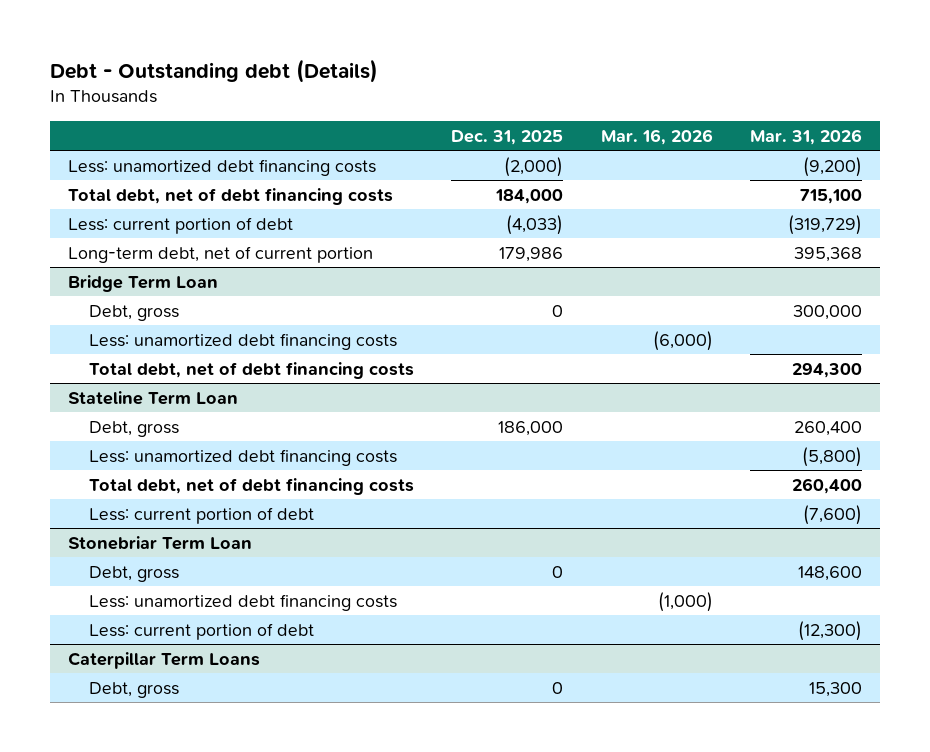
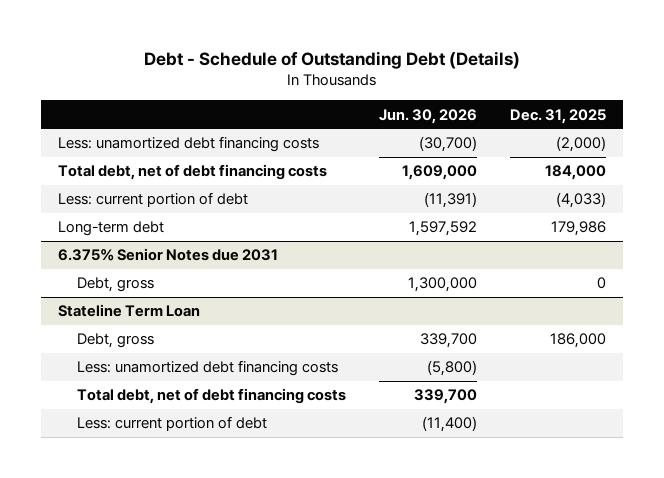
[49,58,378,83] Debt - Outstanding debt (Details) -> [143,50,520,69] Debt - Schedule of Outstanding Debt (Details)
[600,128,713,145] Mar. 16, 2026 -> none
[749,128,862,145] Mar. 31, 2026 -> none
none -> [379,108,478,124] Jun. 30, 2026
[68,245,374,263] Long-term debt, net of current portion -> [57,221,164,237] Long-term debt
[68,274,219,292] Bridge Term Loan -> [57,248,278,262] 6.375% Senior Notes due 2031
[88,332,397,350] Less: unamortized debt financing costs -> none
[88,361,414,379] Total debt, net of debt financing costs -> none
[68,535,253,550] Stonebriar Term Loan -> none
[88,565,179,582] Debt, gross -> none
[88,593,397,611] Less: unamortized debt financing costs -> none
[88,622,314,640] Less: current portion of debt -> none
[68,651,261,669] Caterpillar Term Loans -> none
[88,681,179,698] Debt, gross -> none

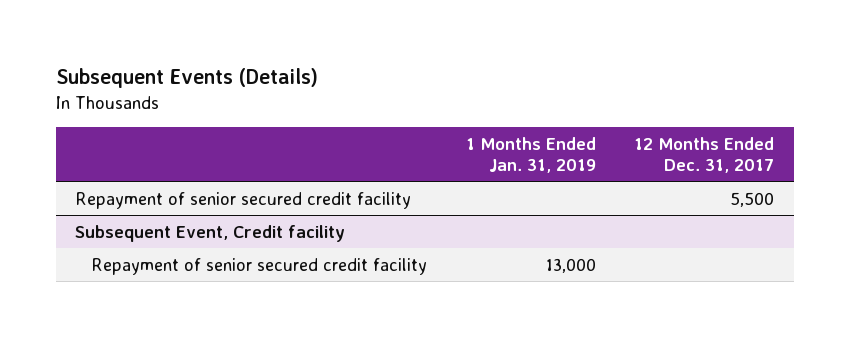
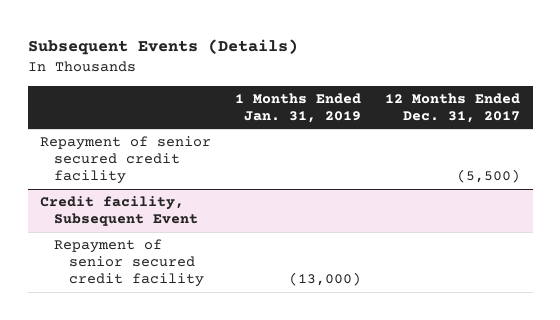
[730,191,775,207] 5,500 -> [457,169,521,184] (5,500)
[75,224,346,242] Subsequent Event, Credit facility -> [39,196,199,227] Credit facility, Subsequent Event
[545,257,596,273] 13,000 -> [289,272,362,287] (13,000)

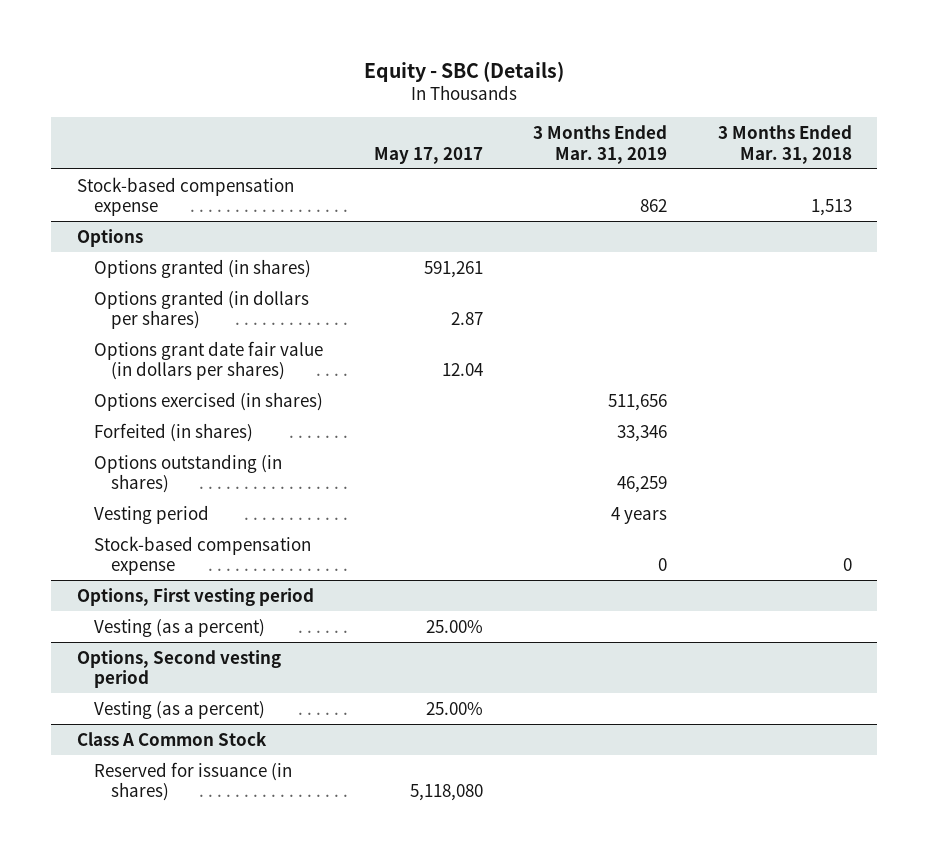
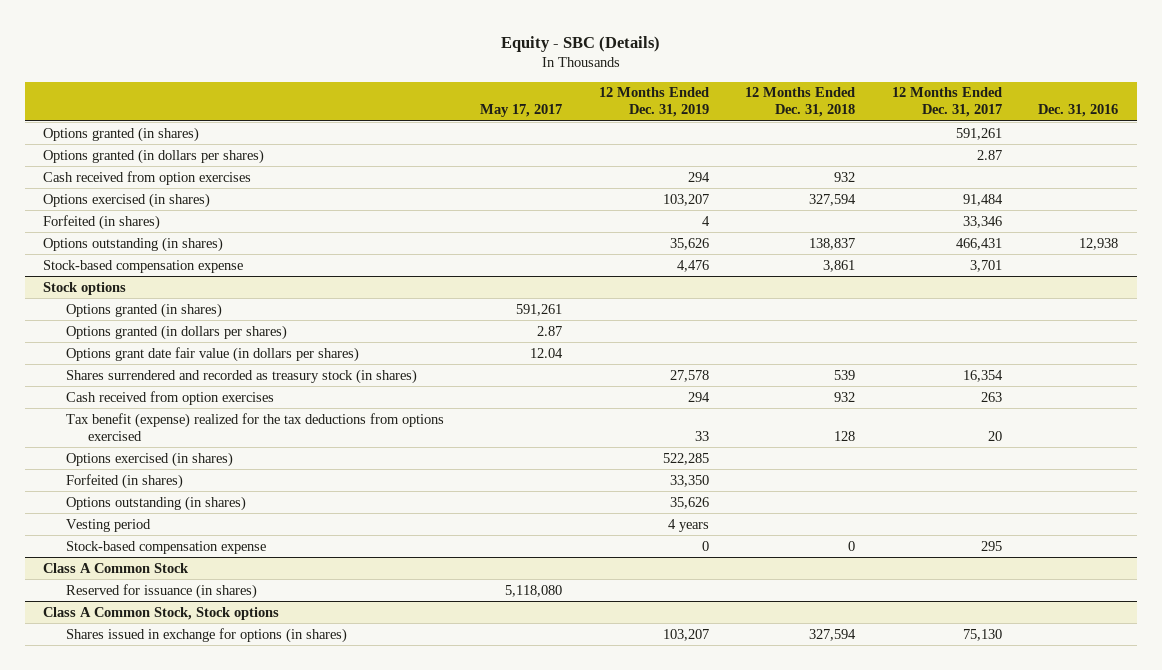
[533,125,668,164] 3 Months Ended Mar. 31, 2019 -> none
[718,125,853,164] 3 Months Ended Mar. 31, 2018 -> none
none -> [598,87,709,118] 12 Months Ended Dec. 31, 2019
none -> [745,87,856,118] 12 Months Ended Dec. 31, 2018
none -> [891,87,1002,118] 12 Months Ended Dec. 31, 2017
none -> [1038,104,1119,118] Dec. 31, 2016
none -> [43,126,200,142] Options granted (in shares)
none -> [43,148,265,164] Options granted (in dollars per shares)
none -> [43,170,252,185] Cash received from option exercises
none -> [43,192,211,208] Options exercised (in shares)
none -> [43,214,161,230] Forfeited (in shares)
none -> [43,236,224,252] Options outstanding (in shares)
[76,228,143,247] Options -> [43,281,127,295] Stock options
none -> [65,368,417,384] Shares surrendered and recorded as treasury stock (in shares)
none -> [65,390,274,405] Cash received from option exercises
none -> [65,412,444,441] Tax benefit (expense) realized for the tax deductions from options exercised
[76,587,314,606] Options, First vesting period -> none
[94,618,266,637] Vesting (as a percent) -> none
[76,649,281,689] Options, Second vesting period -> none
[94,700,266,719] Vesting (as a percent) -> none
none -> [43,606,280,620] Class A Common Stock, Stock options
none -> [65,627,347,643] Shares issued in exchange for options (in shares)

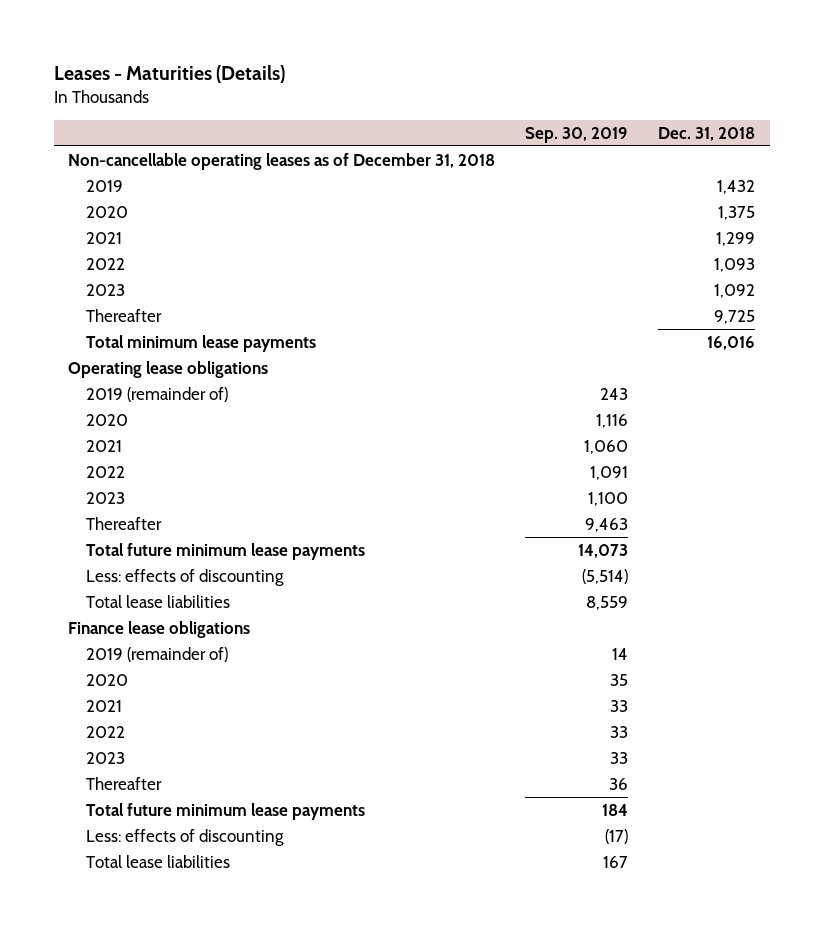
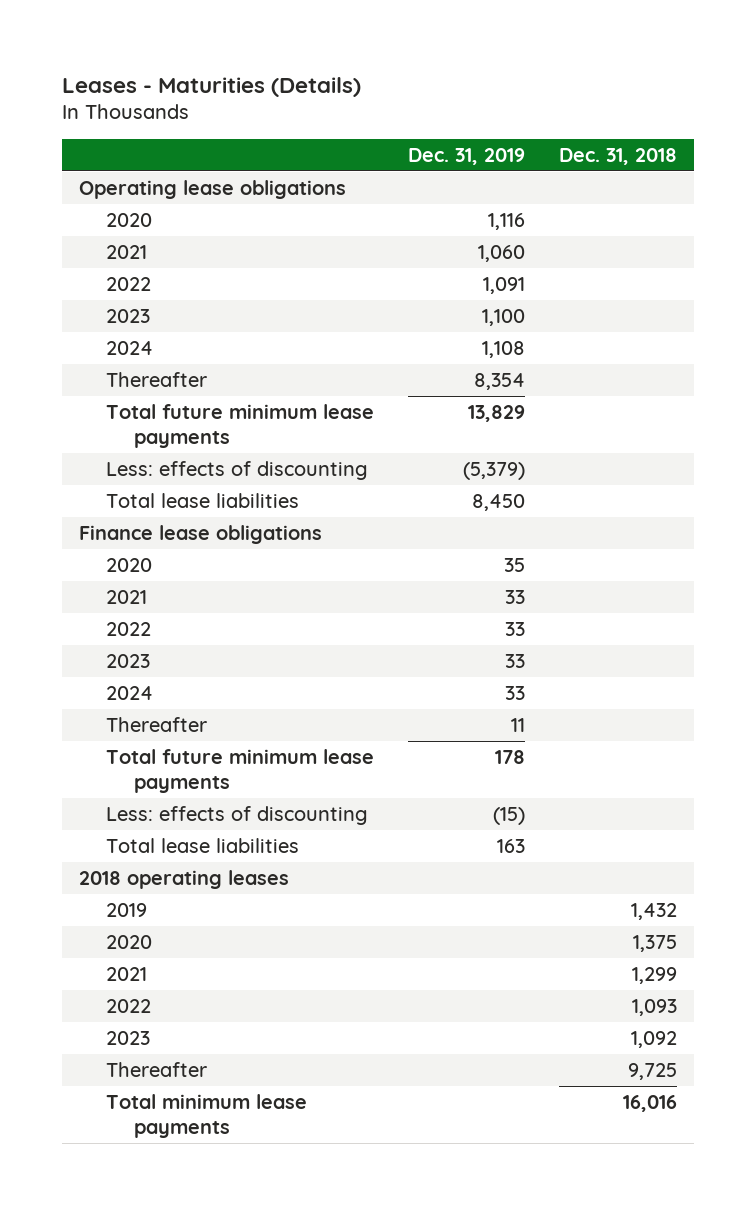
[525,126,629,143] Sep. 30, 2019 -> none
none -> [408,147,526,165] Dec. 31, 2019
[68,152,496,170] Non-cancellable operating leases as of December 31, 2018 -> none
[86,386,229,402] 2019 (remainder of) -> none
none -> [106,340,154,355] 2024
[86,646,229,662] 2019 (remainder of) -> none
none -> [106,685,154,700] 2024
none -> [78,869,289,889] 2018 operating leases
[86,179,124,192] 2019 -> [106,902,148,917] 2019
[86,205,129,218] 2020 -> [106,934,153,949] 2020
[86,231,123,244] 2021 -> [106,966,148,981] 2021
[86,257,126,270] 2022 -> [106,998,152,1013] 2022
[86,283,126,296] 2023 -> [106,1030,151,1045] 2023
[86,308,163,322] Thereafter -> [106,1061,208,1077] Thereafter
[86,334,317,352] Total minimum lease payments -> [106,1093,308,1138] Total minimum lease payments

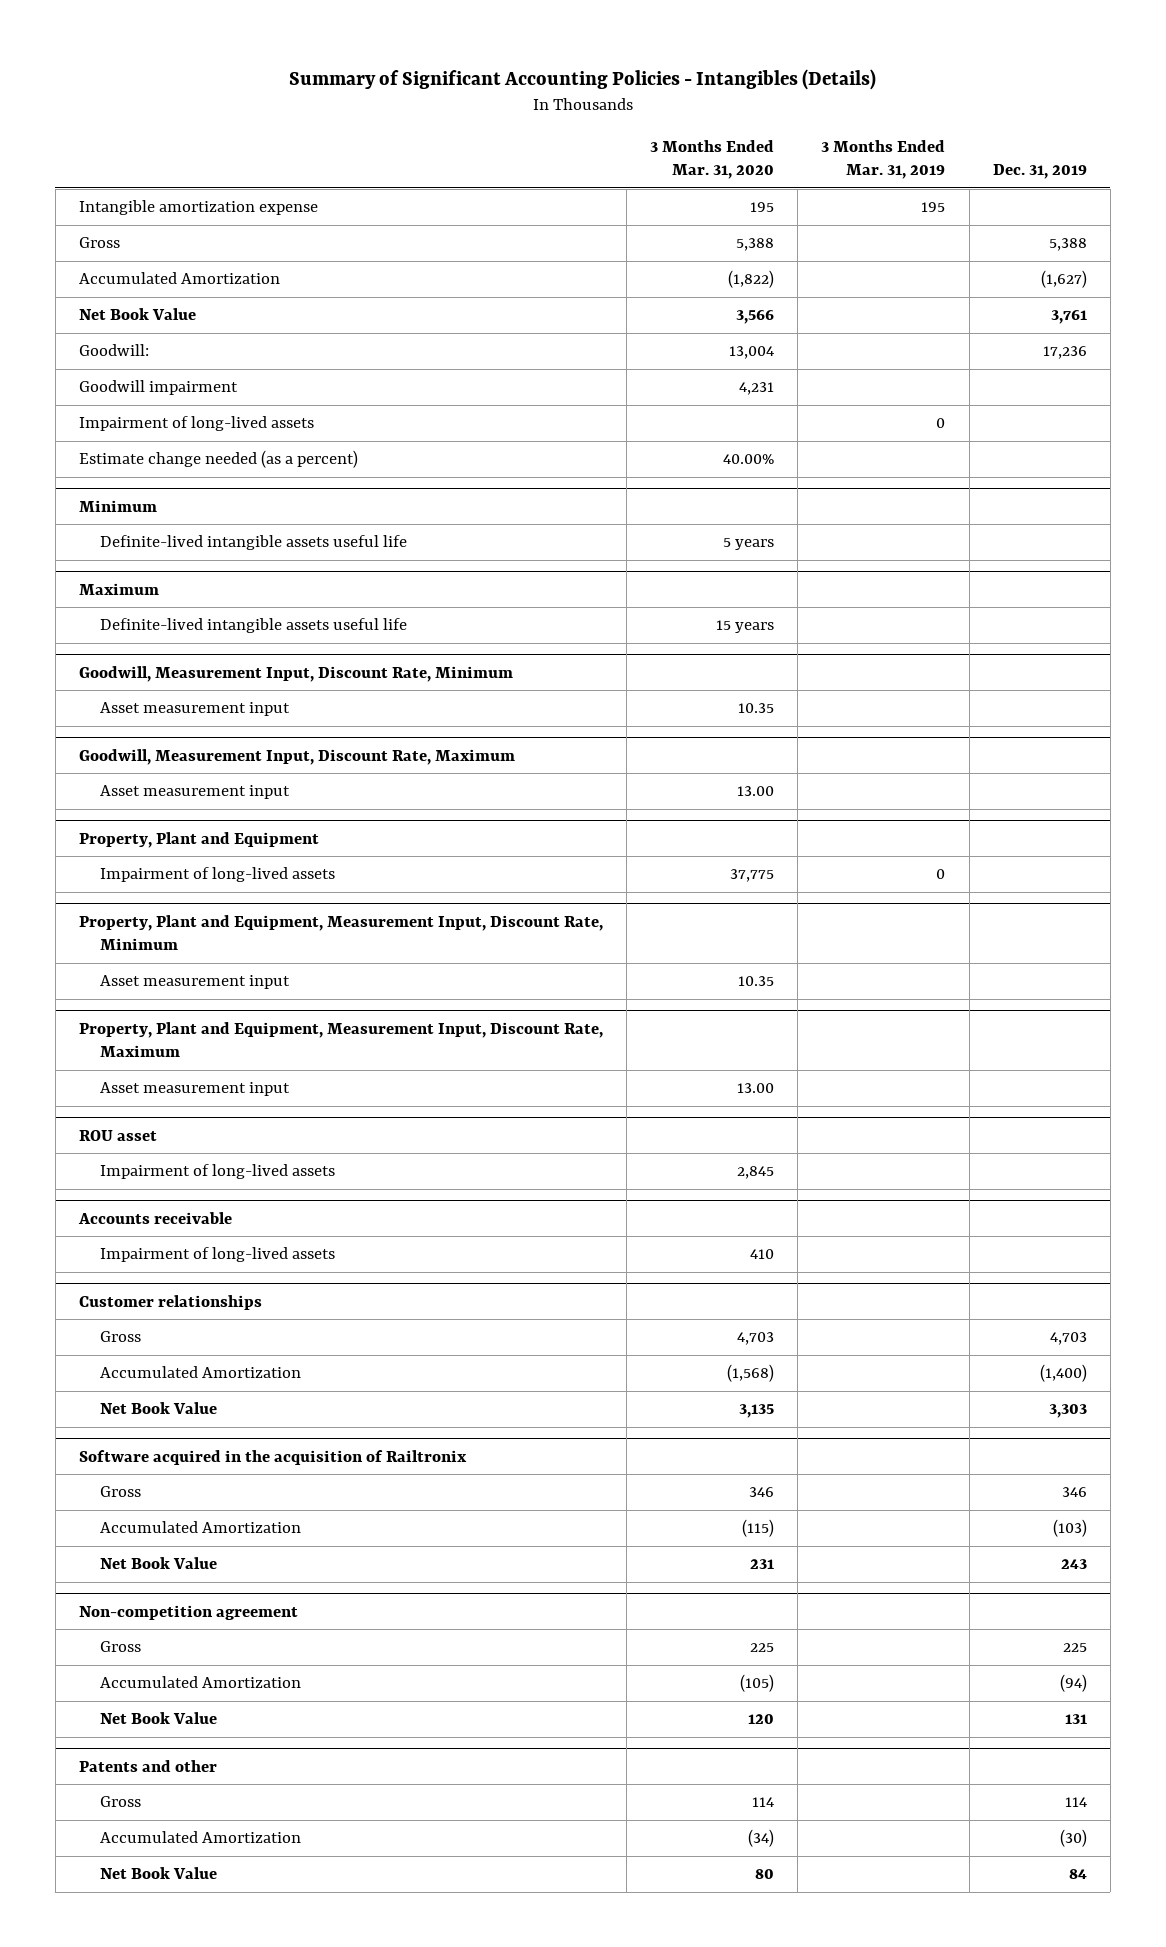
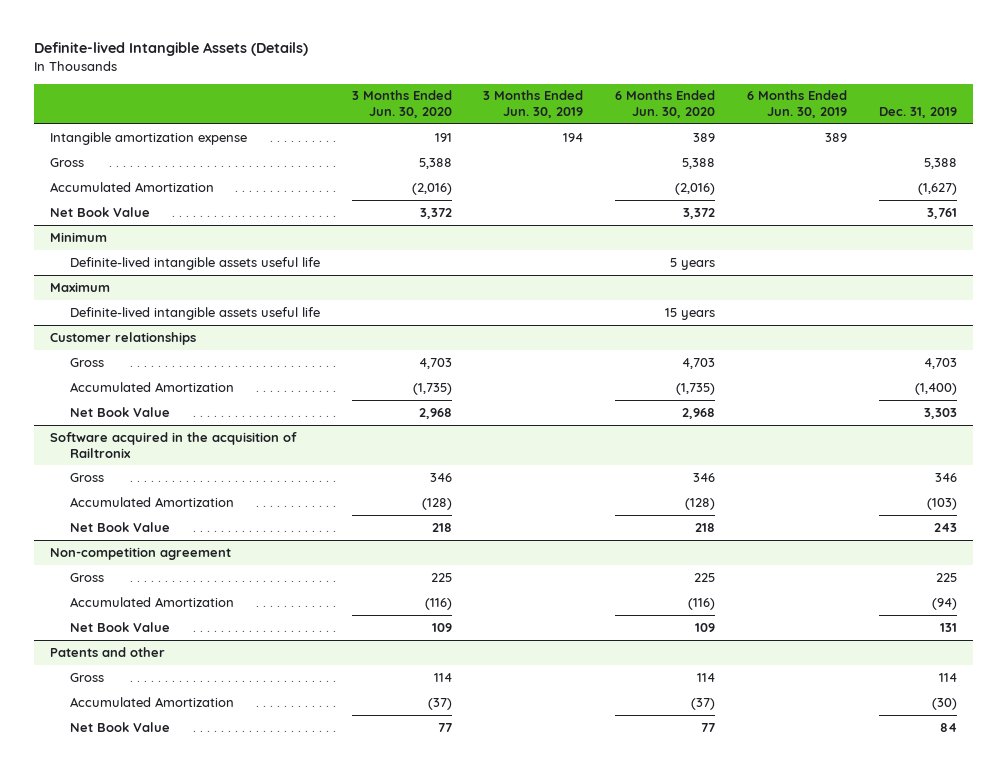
[288,68,876,90] Summary of Significant Accounting Policies - Intangibles (Details) -> [33,42,308,57] Definite-lived Intangible Assets (Details)
[650,140,775,180] 3 Months Ended Mar. 31, 2020 -> none
[821,140,946,180] 3 Months Ended Mar. 31, 2019 -> none
none -> [351,90,452,119] 3 Months Ended Jun. 30, 2020
none -> [483,90,584,119] 3 Months Ended Jun. 30, 2019
none -> [615,90,716,119] 6 Months Ended Jun. 30, 2020
none -> [747,90,848,119] 6 Months Ended Jun. 30, 2019
[79,344,150,357] Goodwill: -> none
[79,380,239,396] Goodwill impairment -> none
[79,416,315,432] Impairment of long-lived assets -> none
[79,450,359,469] Estimate change needed (as a percent) -> none
[79,665,514,682] Goodwill, Measurement Input, Discount Rate, Minimum -> none
[99,702,290,717] Asset measurement input -> none
[79,748,516,765] Goodwill, Measurement Input, Discount Rate, Maximum -> none
[99,785,290,800] Asset measurement input -> none
[79,831,320,848] Property, Plant and Equipment -> none
[99,867,335,883] Impairment of long-lived assets -> none
[79,914,604,951] Property, Plant and Equipment, Measurement Input, Discount Rate, Minimum -> none
[99,975,290,990] Asset measurement input -> none
[79,1021,604,1058] Property, Plant and Equipment, Measurement Input, Discount Rate, Maximum -> none
[99,1082,290,1097] Asset measurement input -> none
[79,1129,158,1141] ROU asset -> none
[99,1164,335,1180] Impairment of long-lived assets -> none
[78,1211,233,1224] Accounts receivable -> none
[99,1247,335,1263] Impairment of long-lived assets -> none

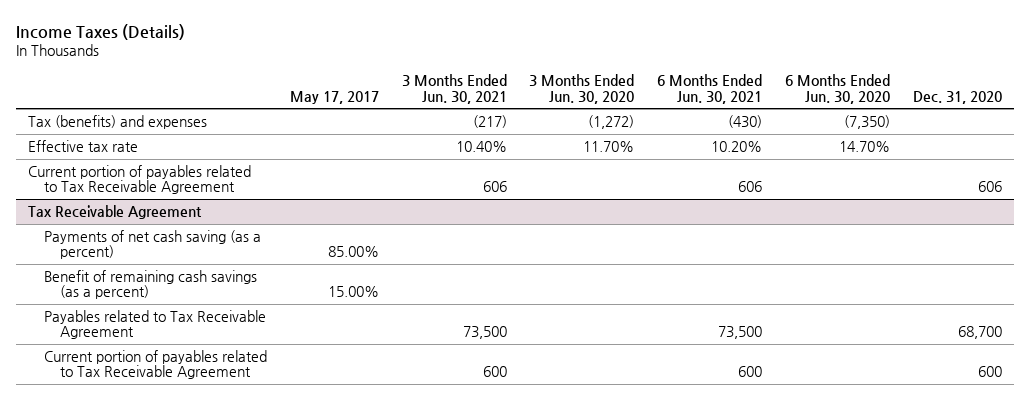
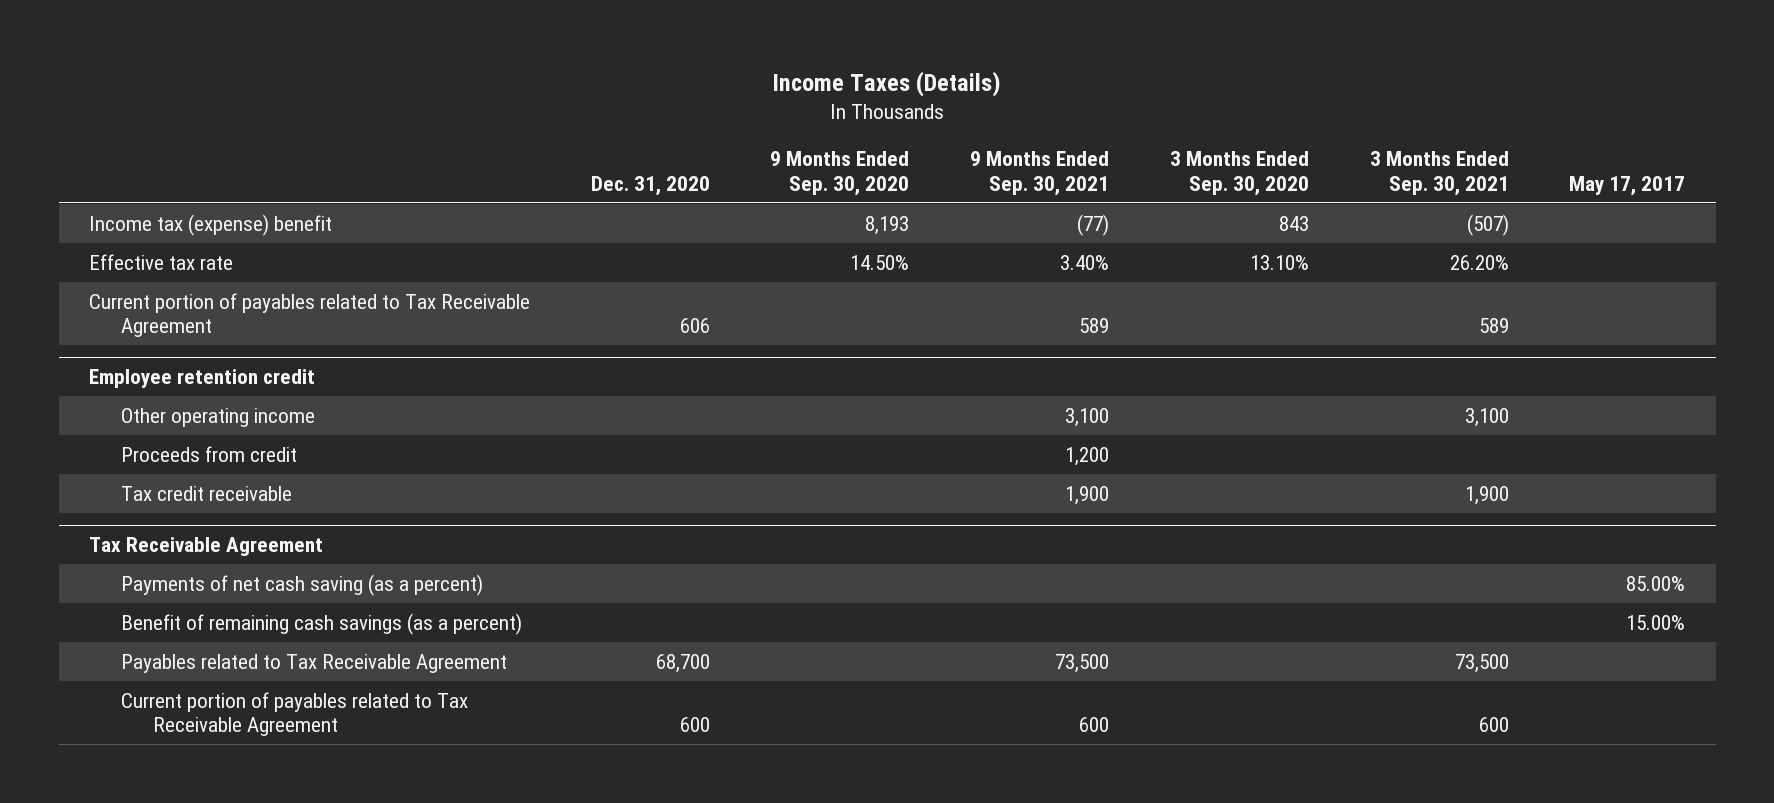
[401,74,507,104] 3 Months Ended Jun. 30, 2021 -> none
[529,74,635,104] 3 Months Ended Jun. 30, 2020 -> none
[657,74,763,104] 6 Months Ended Jun. 30, 2021 -> none
[785,74,891,104] 6 Months Ended Jun. 30, 2020 -> none
none -> [770,151,910,196] 9 Months Ended Sep. 30, 2020
none -> [970,151,1110,196] 9 Months Ended Sep. 30, 2021
none -> [1169,151,1309,196] 3 Months Ended Sep. 30, 2020
none -> [1369,151,1509,196] 3 Months Ended Sep. 30, 2021
[27,114,207,129] Tax (benefits) and expenses -> [88,213,332,236] Income tax (expense) benefit
none -> [88,368,315,388] Employee retention credit
none -> [121,407,316,427] Other operating income
none -> [121,445,298,462] Proceeds from credit
none -> [121,485,293,501] Tax credit receivable

